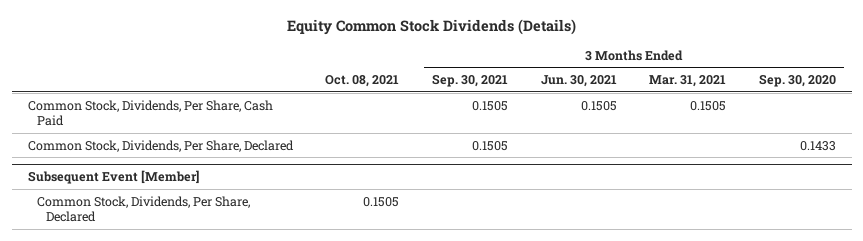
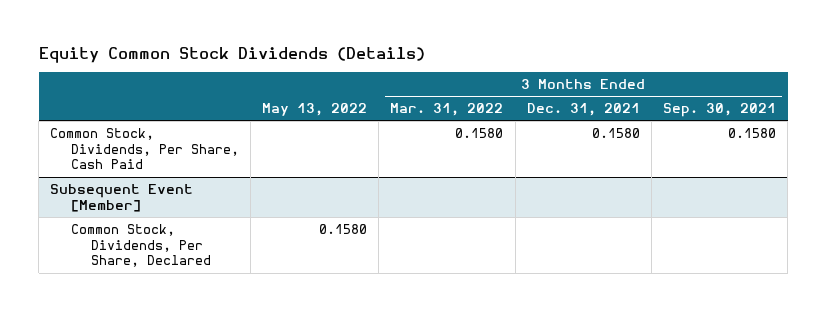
[325,75,400,88] Oct. 08, 2021 -> none
[540,75,617,88] Jun. 30, 2021 -> none
[649,75,727,88] Mar. 31, 2021 -> none
[758,74,836,88] Sep. 30, 2020 -> none
none -> [262,103,368,117] May 13, 2022
none -> [390,103,504,117] Mar. 31, 2022
none -> [526,103,640,117] Dec. 31, 2021
[27,139,294,152] Common Stock, Dividends, Per Share, Declared -> none
[471,100,508,111] 0.1505 -> [728,128,777,139] 0.1580

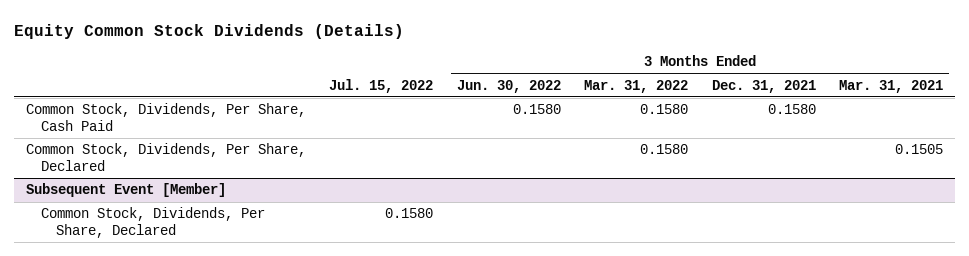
[262,103,368,117] May 13, 2022 -> none
[663,103,777,118] Sep. 30, 2021 -> none
none -> [329,78,434,93] Jul. 15, 2022
none -> [456,79,561,93] Jun. 30, 2022
none -> [839,79,944,93] Mar. 31, 2021
none -> [25,143,306,171] Common Stock, Dividends, Per Share, Declared

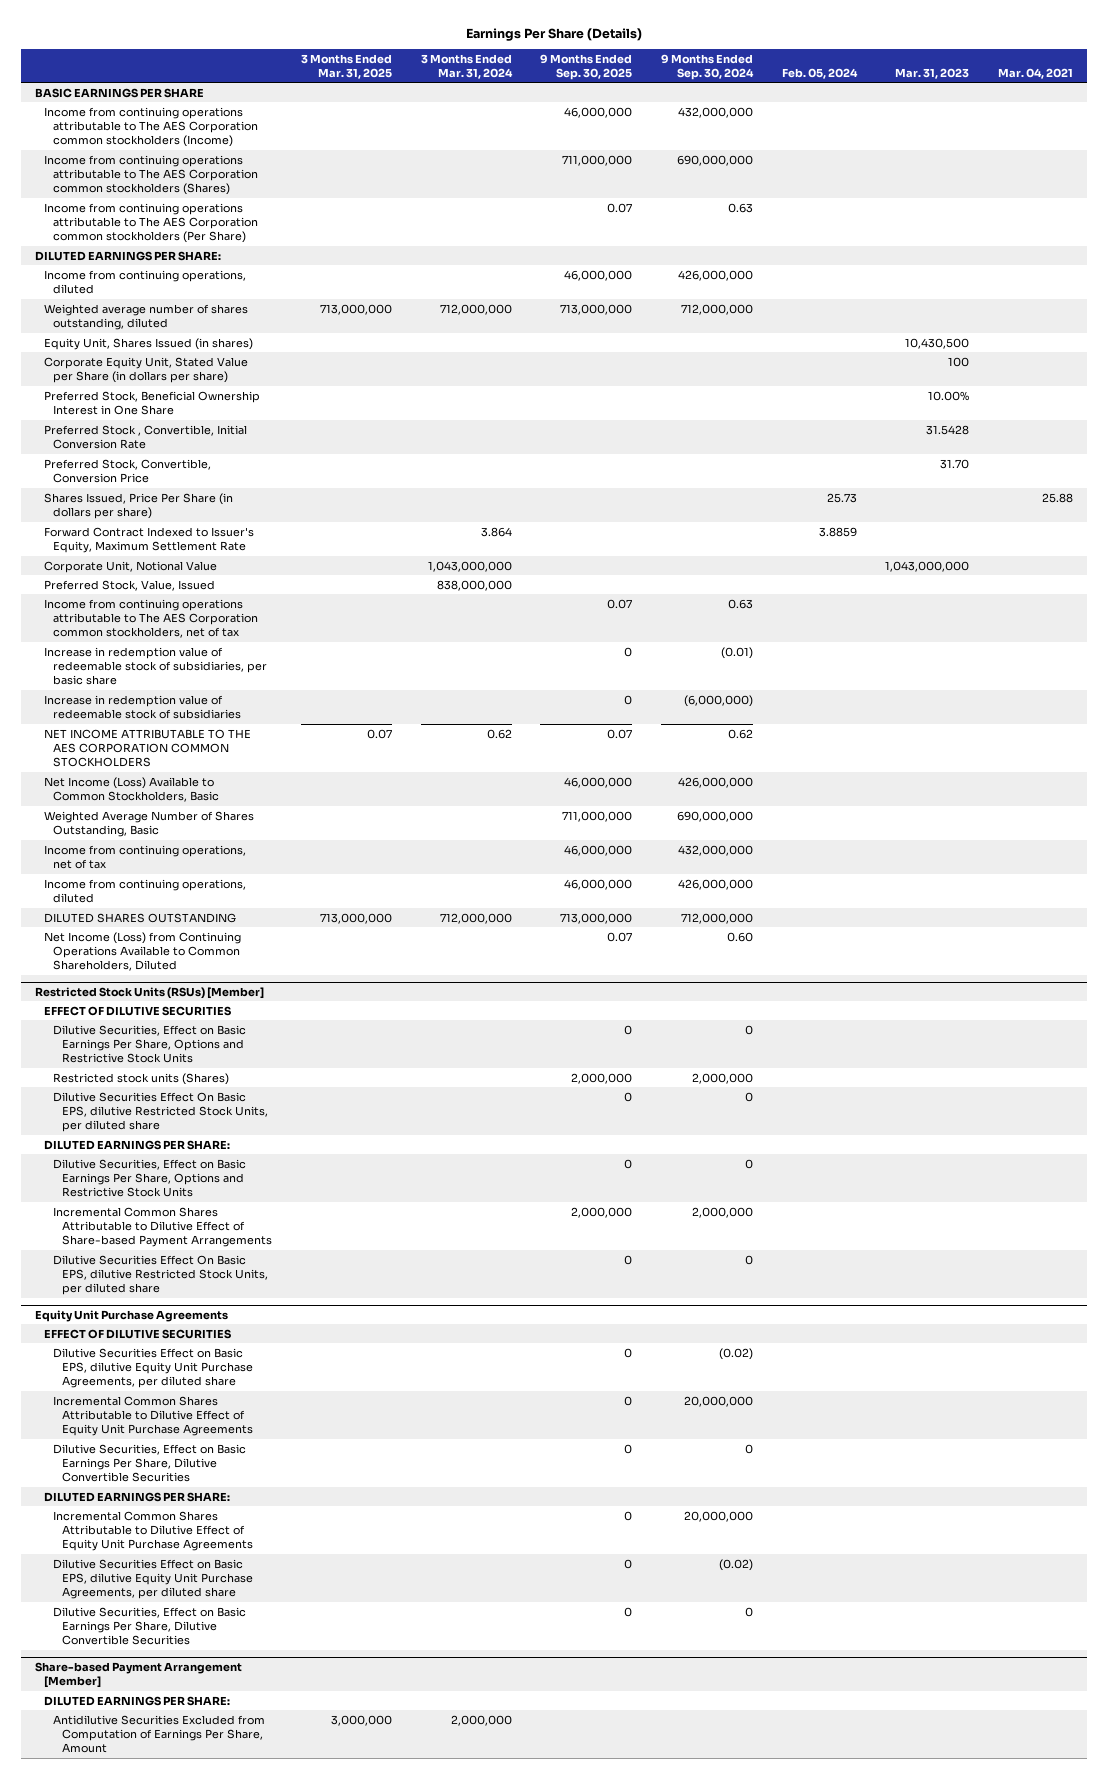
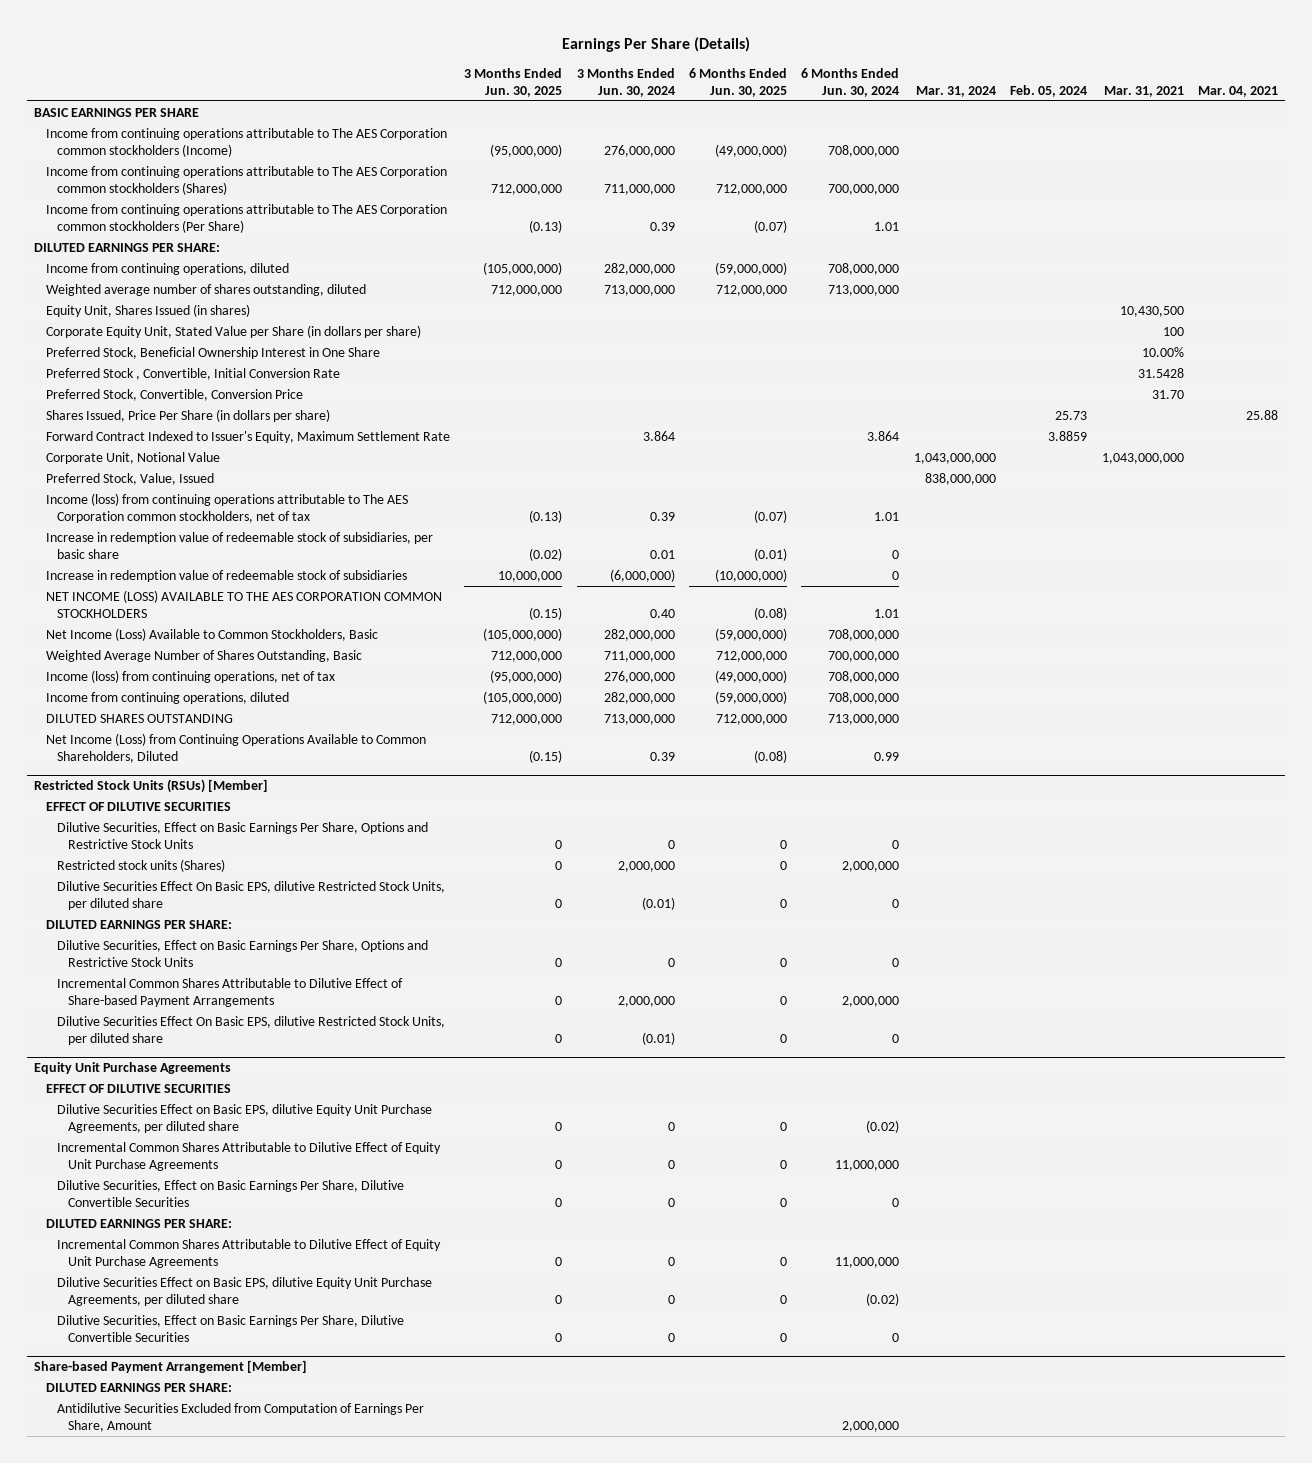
[301,53,393,79] 3 Months Ended Mar. 31, 2025 -> none
[420,53,513,79] 3 Months Ended Mar. 31, 2024 -> none
[540,53,633,80] 9 Months Ended Sep. 30, 2025 -> none
[660,53,754,80] 9 Months Ended Sep. 30, 2024 -> none
[895,67,970,79] Mar. 31, 2023 -> none
none -> [464,67,563,98] 3 Months Ended Jun. 30, 2025
none -> [576,67,675,98] 3 Months Ended Jun. 30, 2024
none -> [688,67,787,98] 6 Months Ended Jun. 30, 2025
none -> [801,67,900,98] 6 Months Ended Jun. 30, 2024
none -> [915,86,996,98] Mar. 31, 2024
none -> [1103,86,1184,98] Mar. 31, 2021
[44,598,259,638] Income from continuing operations attributable to The AES Corporation common stockholders, net of tax -> [45,492,408,524] Income (loss) from continuing operations attributable to The AES Corporation common stockholders, net of tax
[44,728,252,767] NET INCOME ATTRIBUTABLE TO THE AES CORPORATION COMMON STOCKHOLDERS -> [45,589,442,619] NET INCOME (LOSS) AVAILABLE TO THE AES CORPORATION COMMON STOCKHOLDERS
[44,844,247,869] Income from continuing operations, net of tax -> [45,669,335,683] Income (loss) from continuing operations, net of tax

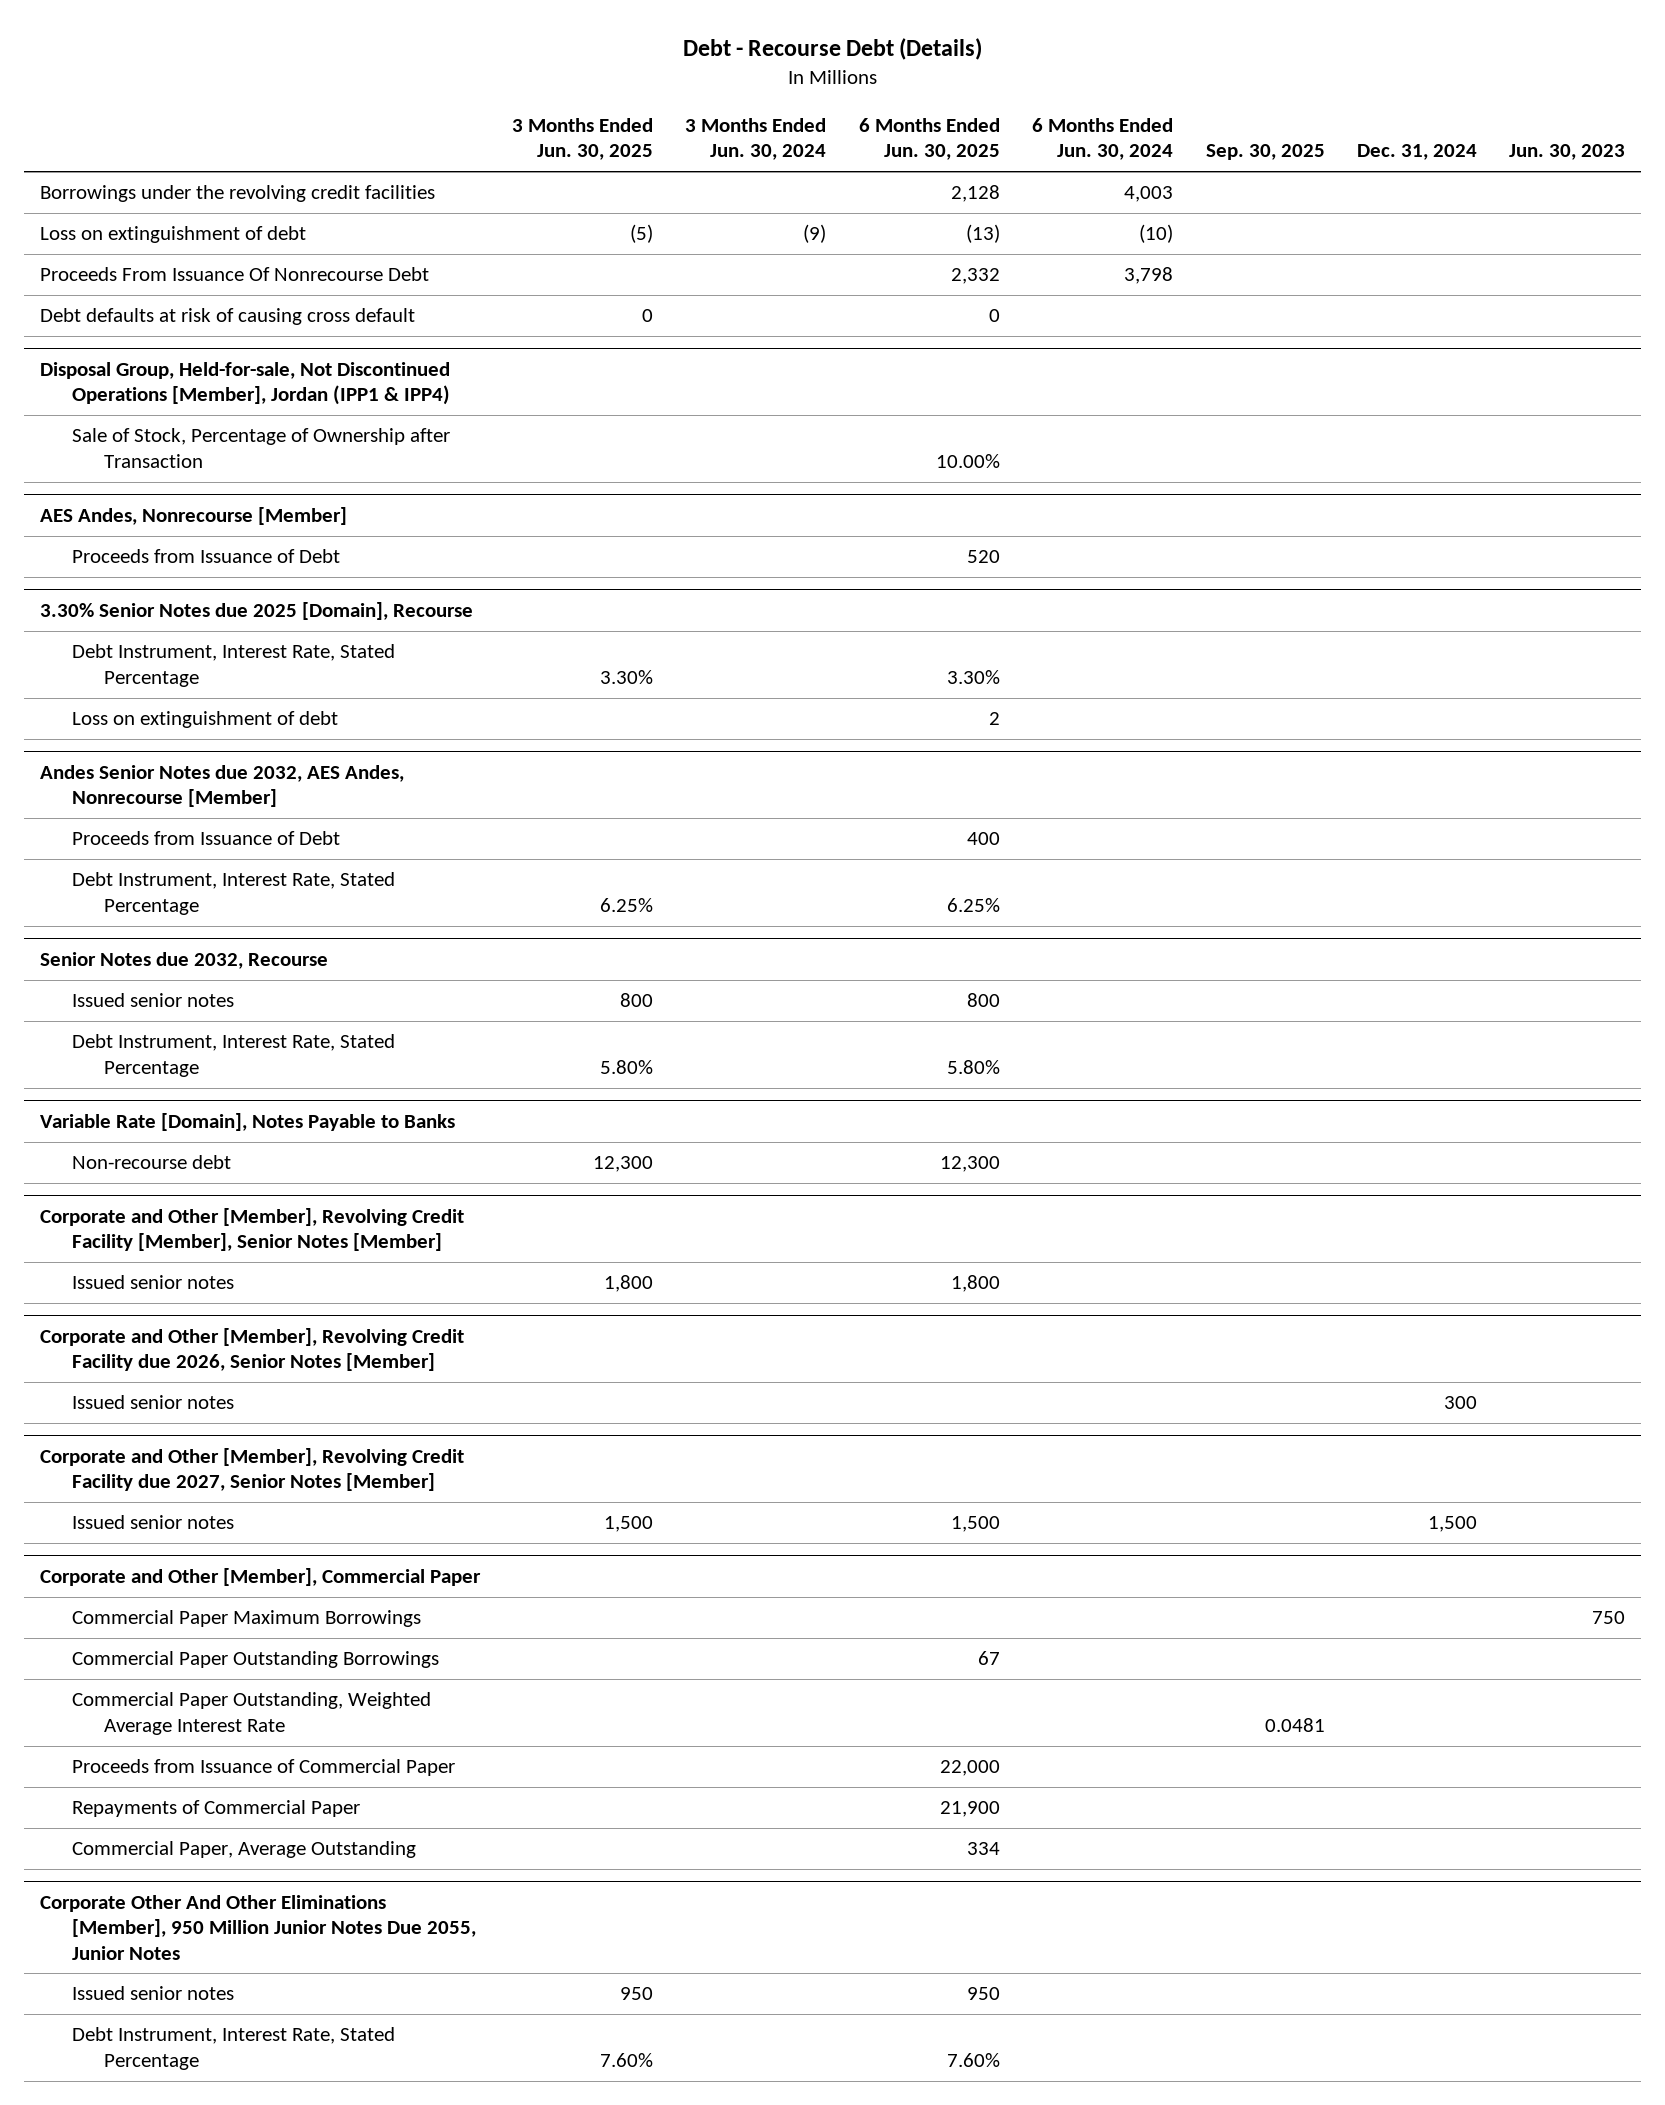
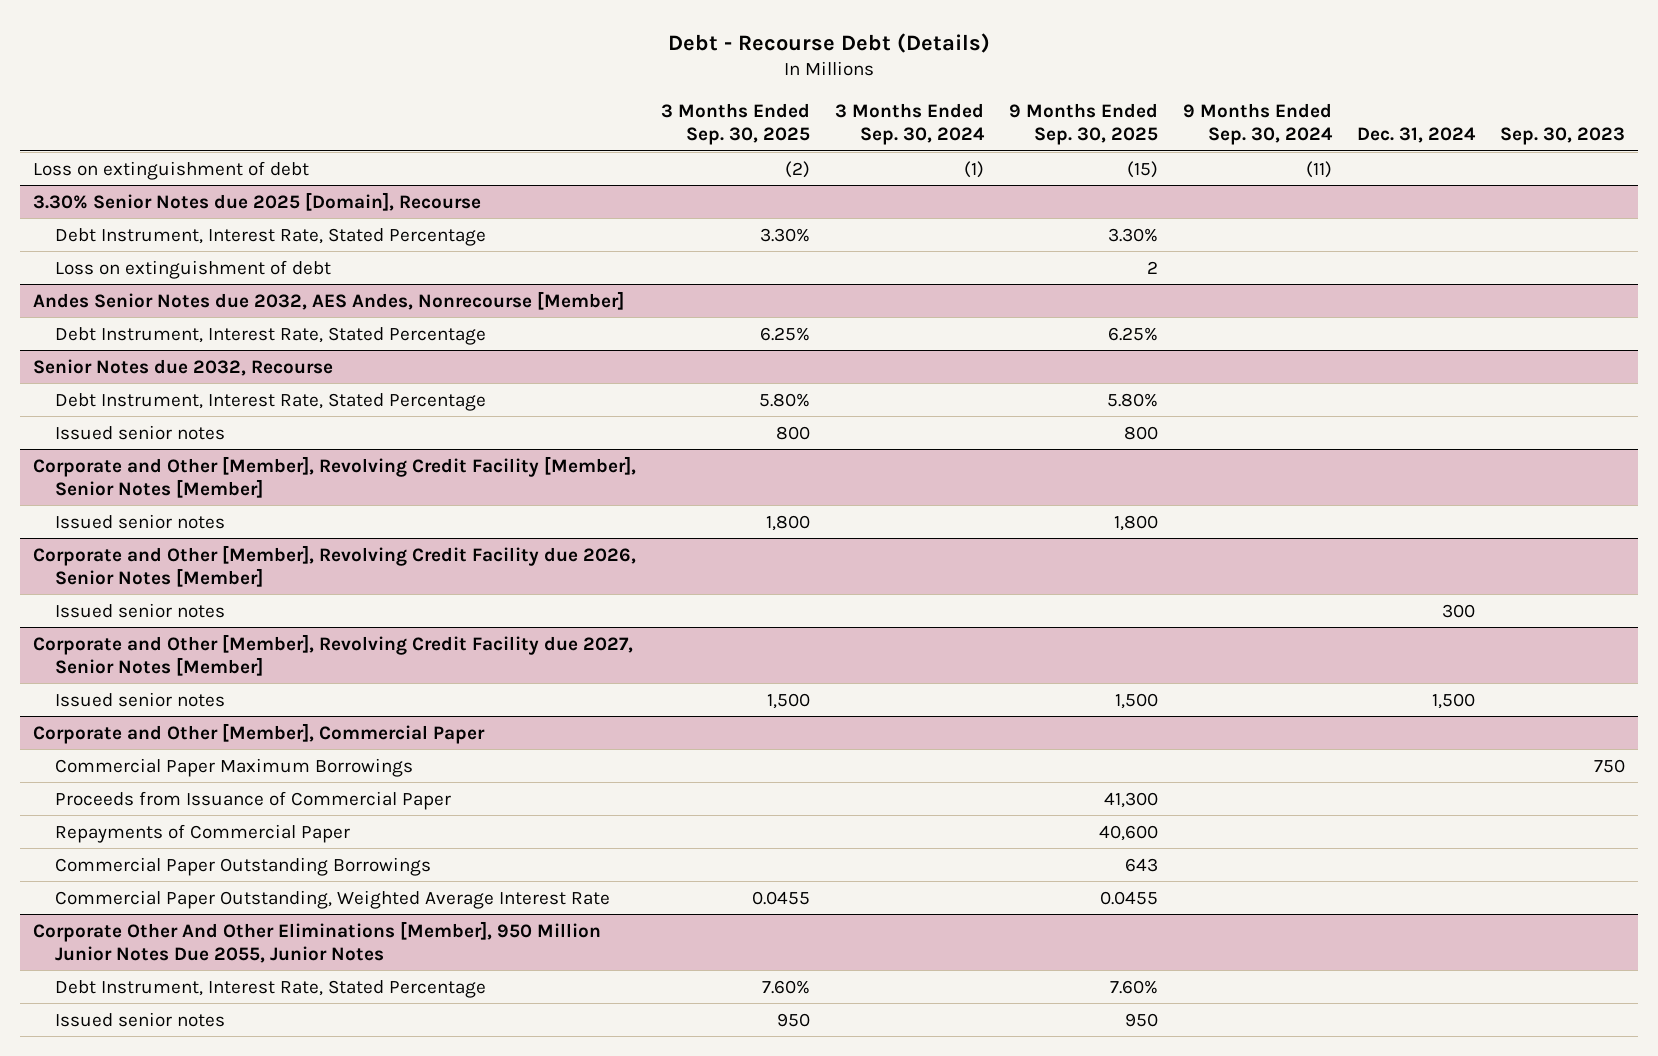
[512,118,654,161] 3 Months Ended Jun. 30, 2025 -> none
[685,118,827,161] 3 Months Ended Jun. 30, 2024 -> none
[858,118,1000,161] 6 Months Ended Jun. 30, 2025 -> none
[1032,118,1174,161] 6 Months Ended Jun. 30, 2024 -> none
[1205,144,1325,161] Sep. 30, 2025 -> none
[1509,144,1626,161] Jun. 30, 2023 -> none
none -> [660,103,810,145] 3 Months Ended Sep. 30, 2025
none -> [834,103,985,145] 3 Months Ended Sep. 30, 2024
none -> [1008,103,1158,145] 9 Months Ended Sep. 30, 2025
none -> [1183,103,1334,145] 9 Months Ended Sep. 30, 2024
none -> [1500,126,1626,145] Sep. 30, 2023
[39,185,435,203] Borrowings under the revolving credit facilities -> none
[39,267,429,282] Proceeds From Issuance Of Nonrecourse Debt -> none
[39,308,415,326] Debt defaults at risk of causing cross default -> none
[39,362,450,406] Disposal Group, Held-for-sale, Not Discontinued Operations [Member], Jordan (IPP1 & IPP4) -> none
[71,428,450,468] Sale of Stock, Percentage of Ownership after Transaction -> none
[39,507,347,526] AES Andes, Nonrecourse [Member] -> none
[71,549,340,564] Proceeds from Issuance of Debt -> none
[71,831,340,846] Proceeds from Issuance of Debt -> none
[39,1113,455,1132] Variable Rate [Domain], Notes Payable to Banks -> none
[71,1155,231,1170] Non-recourse debt -> none
[71,993,234,1008] Issued senior notes -> [55,424,226,440] Issued senior notes
[71,1841,416,1859] Commercial Paper, Average Outstanding -> none
[71,1651,439,1669] Commercial Paper Outstanding Borrowings -> [55,856,432,876] Commercial Paper Outstanding Borrowings
[71,1692,431,1735] Commercial Paper Outstanding, Weighted Average Interest Rate -> [55,889,611,909] Commercial Paper Outstanding, Weighted Average Interest Rate
[71,1986,234,2001] Issued senior notes -> [55,1011,226,1027] Issued senior notes

